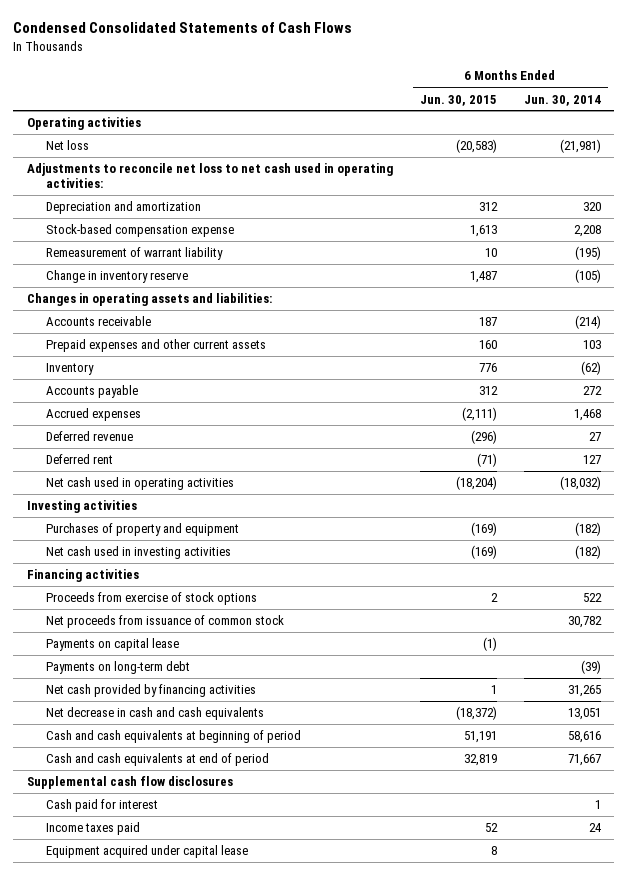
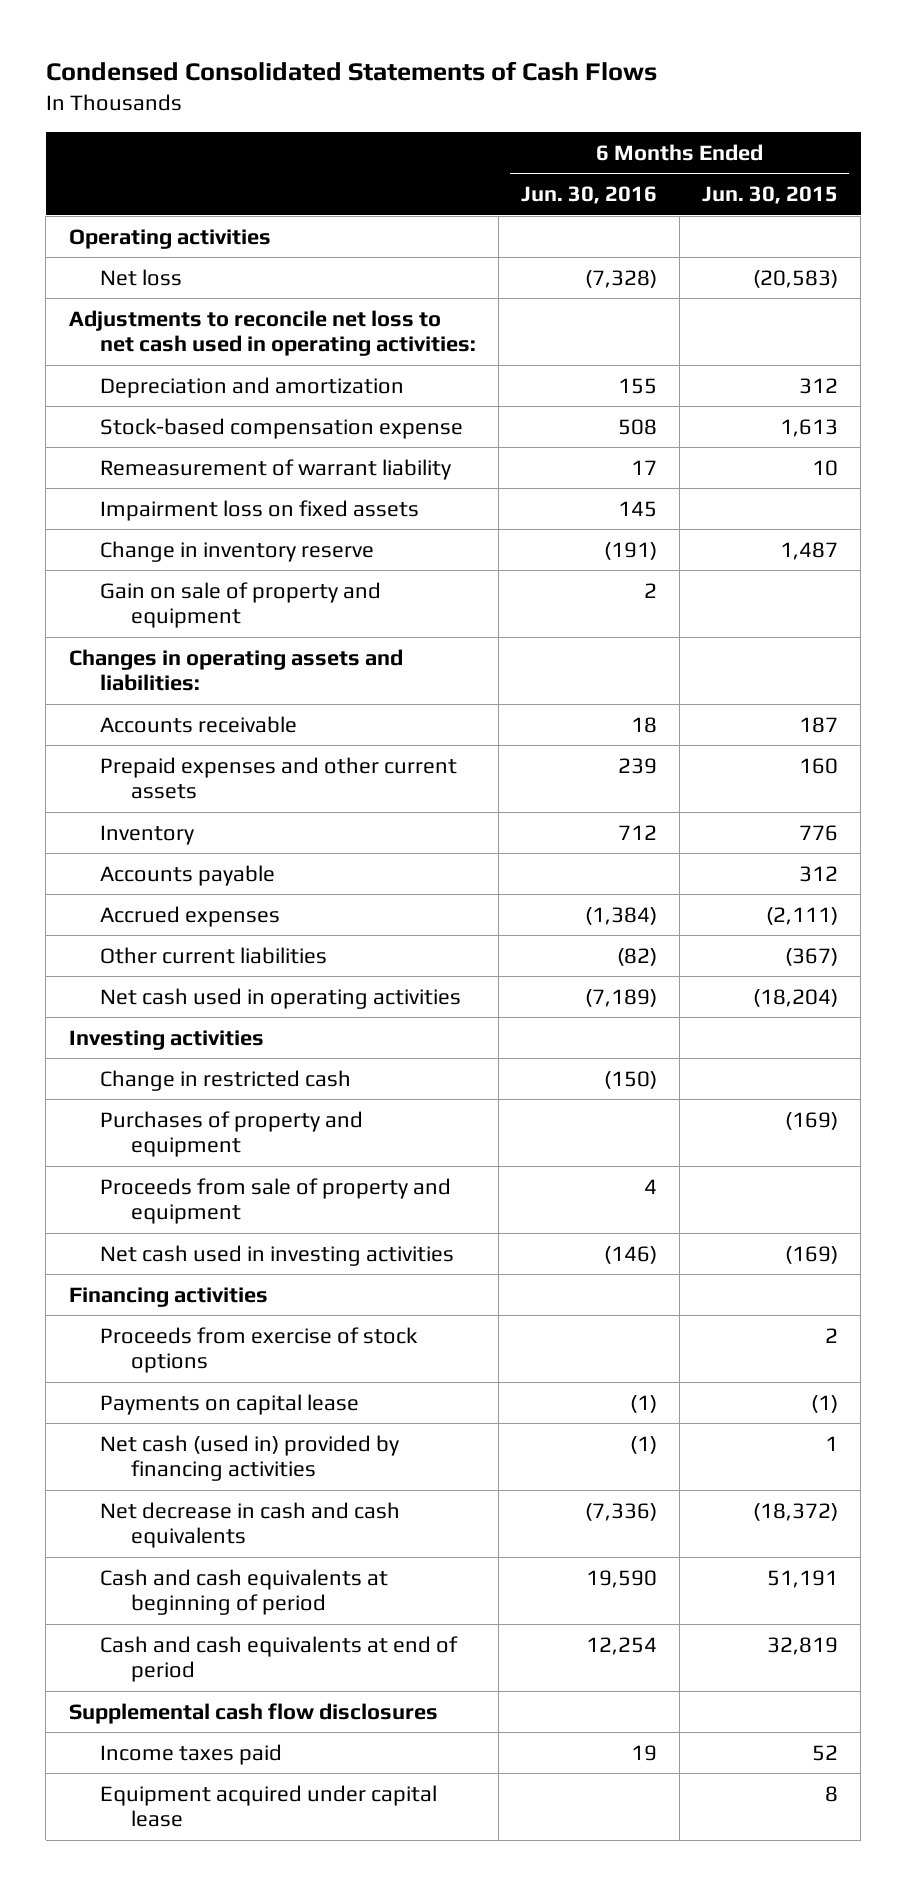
[523,94,601,106] Jun. 30, 2014 -> none
none -> [520,186,657,205] Jun. 30, 2016
none -> [99,499,419,521] Impairment loss on fixed assets
none -> [99,581,381,629] Gain on sale of property and equipment
[46,431,134,442] Deferred revenue -> none
[46,454,114,465] Deferred rent -> none
none -> [99,946,327,964] Other current liabilities
none -> [99,1069,351,1091] Change in restricted cash
none -> [99,1177,451,1225] Proceeds from sale of property and equipment
[46,615,285,629] Net proceeds from issuance of common stock -> none
[46,661,191,675] Payments on long-term debt -> none
[46,684,257,698] Net cash provided by financing activities -> [99,1434,399,1482] Net cash (used in) provided by financing activities
[46,799,159,813] Cash paid for interest -> none

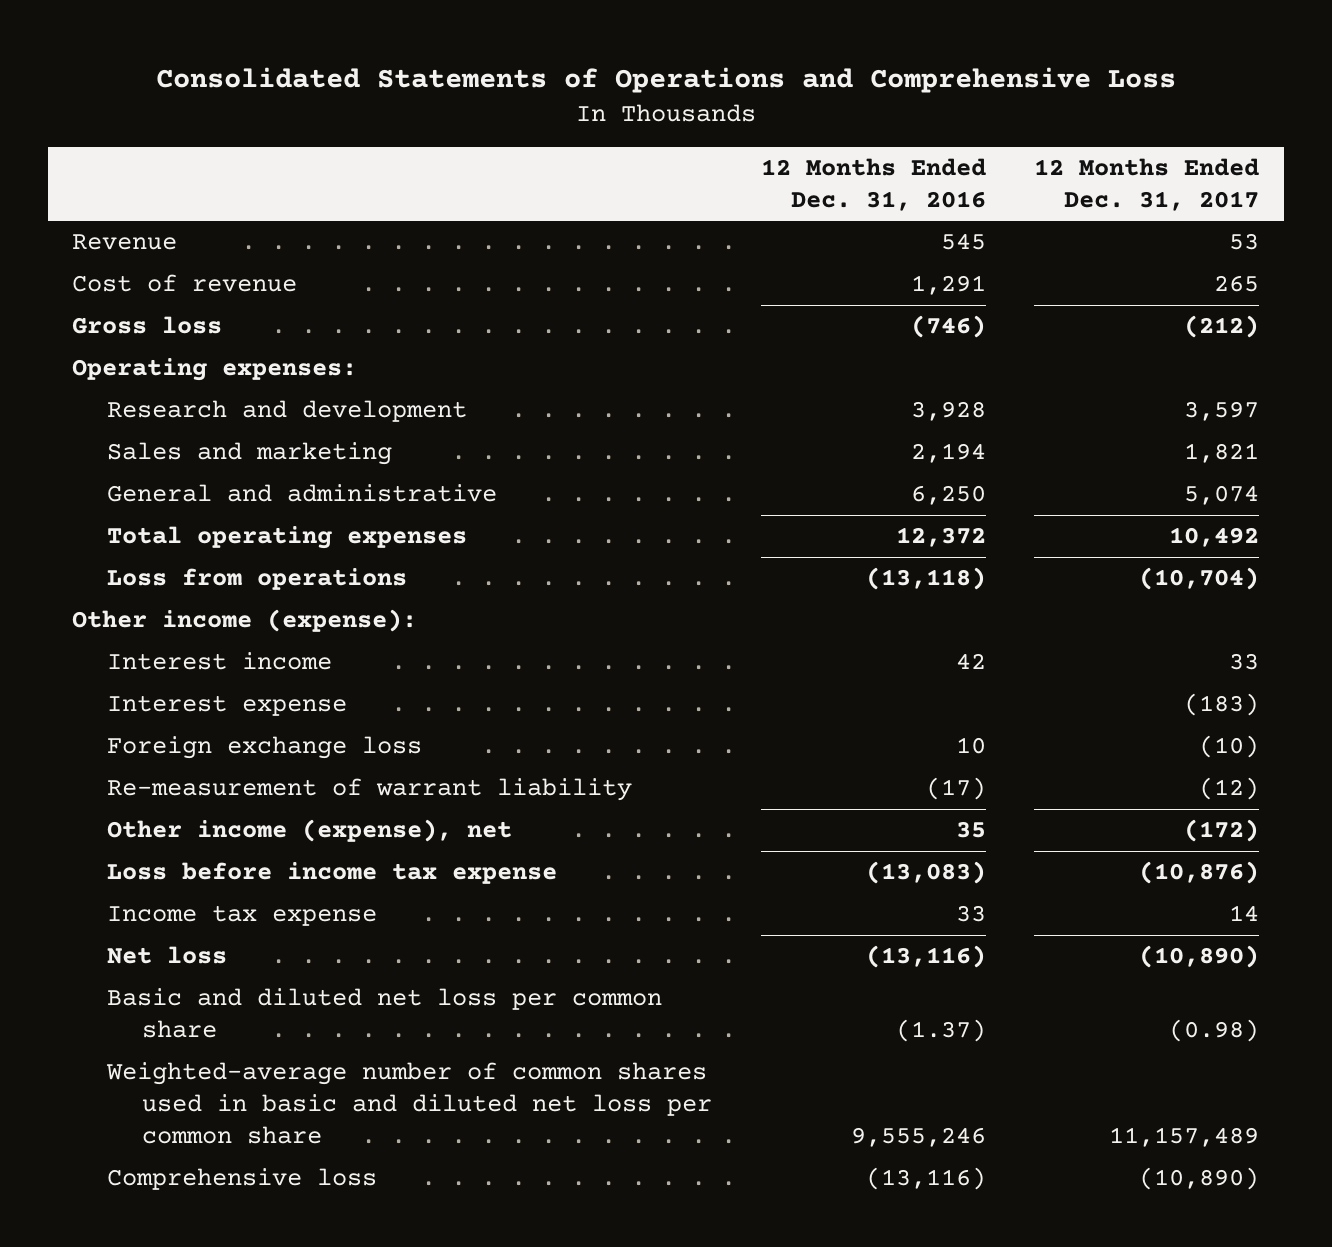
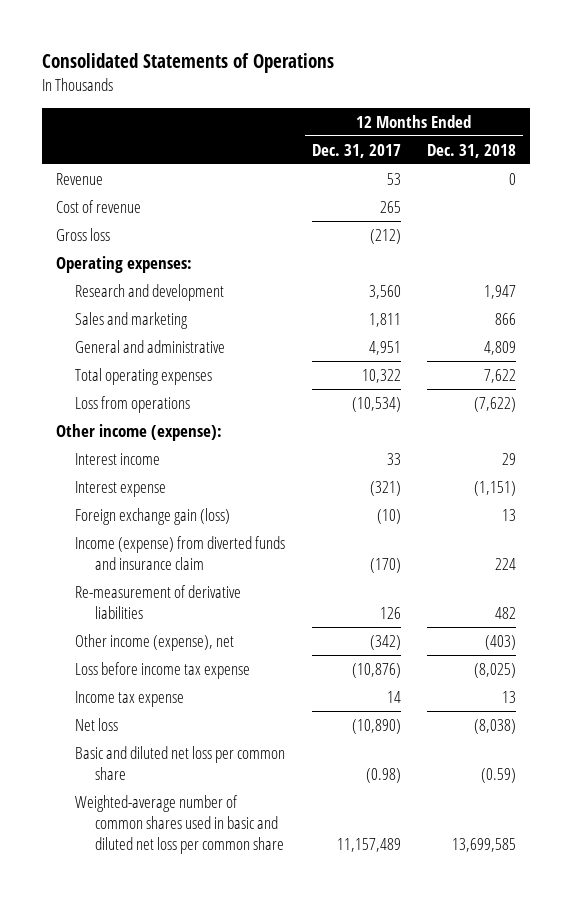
[155,67,1176,94] Consolidated Statements of Operations and Comprehensive Loss -> [42,53,335,74] Consolidated Statements of Operations
[760,157,986,211] 12 Months Ended Dec. 31, 2016 -> none
none -> [427,143,517,158] Dec. 31, 2018
[1184,401,1260,422] 3,597 -> [368,284,401,299] 3,560
[1184,443,1260,464] 1,821 -> [368,312,401,327] 1,811
[1184,485,1260,506] 5,074 -> [368,340,401,355] 4,951
[1169,527,1260,548] 10,492 -> [361,368,401,383] 10,322
[1139,567,1260,591] (10,704) -> [351,396,401,412] (10,534)
[1184,693,1260,717] (183) -> [369,480,401,496] (321)
[107,736,423,760] Foreign exchange loss -> [75,507,231,525] Foreign exchange gain (loss)
none -> [75,535,286,571] Income (expense) from diverted funds and insurance claim
[107,778,633,802] Re-measurement of warrant liability -> [75,584,242,620] Re-measurement of derivative liabilities
[1199,777,1260,801] (12) -> [379,607,401,620] 126
[1184,819,1260,843] (172) -> [369,634,401,650] (342)
[107,1168,378,1191] Comprehensive loss -> none

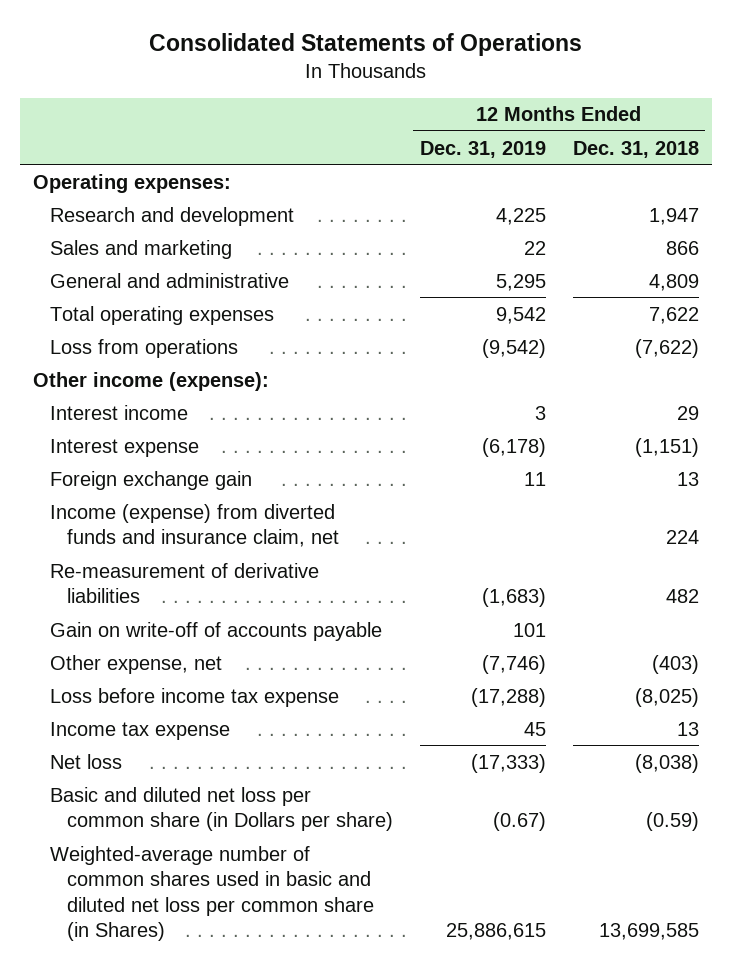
[311,143,401,158] Dec. 31, 2017 -> none
none -> [419,140,546,158] Dec. 31, 2019
[55,172,103,185] Revenue -> none
[55,199,141,213] Cost of revenue -> none
[55,227,110,241] Gross loss -> none
[75,507,231,525] Foreign exchange gain (loss) -> [50,470,253,490] Foreign exchange gain
[75,535,286,571] Income (expense) from diverted funds and insurance claim -> [50,503,340,548] Income (expense) from diverted funds and insurance claim, net
none -> [50,621,383,641] Gain on write-off of accounts payable
[75,633,235,651] Other income (expense), net -> [50,654,223,674] Other expense, net
[75,745,286,781] Basic and diluted net loss per common share -> [50,786,394,832] Basic and diluted net loss per common share (in Dollars per share)
[75,794,284,855] Weighted-average number of common shares used in basic and diluted net loss per common share -> [50,845,375,942] Weighted-average number of common shares used in basic and diluted net loss per common share (in Shares)

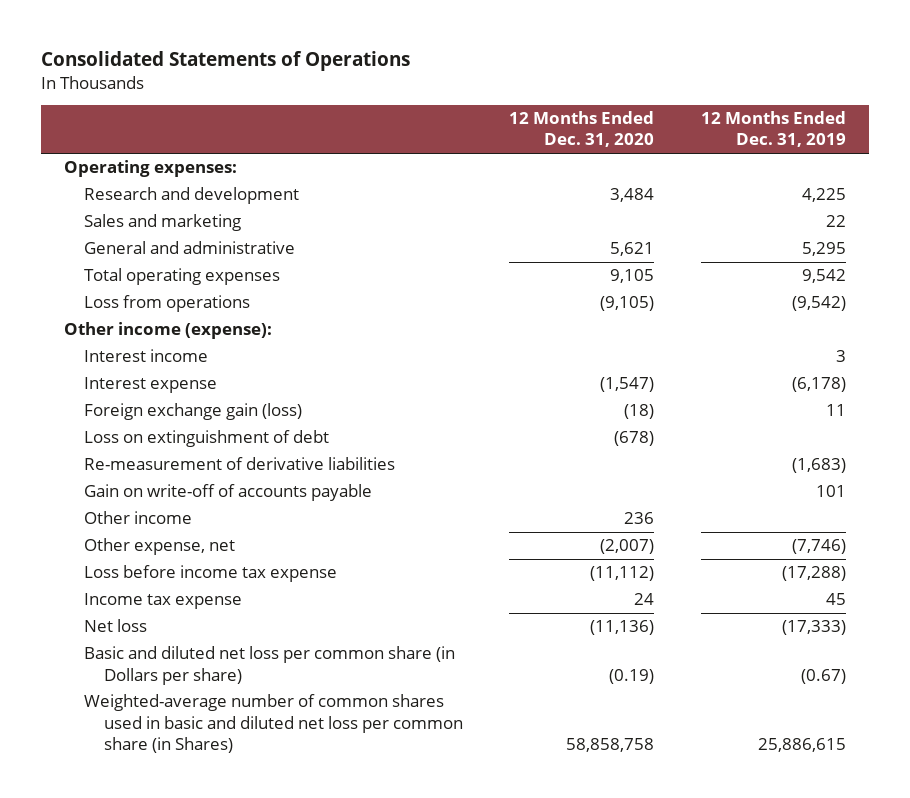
[572,140,699,158] Dec. 31, 2018 -> none
none -> [509,111,655,148] 12 Months Ended Dec. 31, 2020
[50,503,340,548] Income (expense) from diverted funds and insurance claim, net -> none
[50,470,253,490] Foreign exchange gain -> [83,403,302,421] Foreign exchange gain (loss)
none -> [83,430,329,448] Loss on extinguishment of debt
none -> [83,511,192,525] Other income

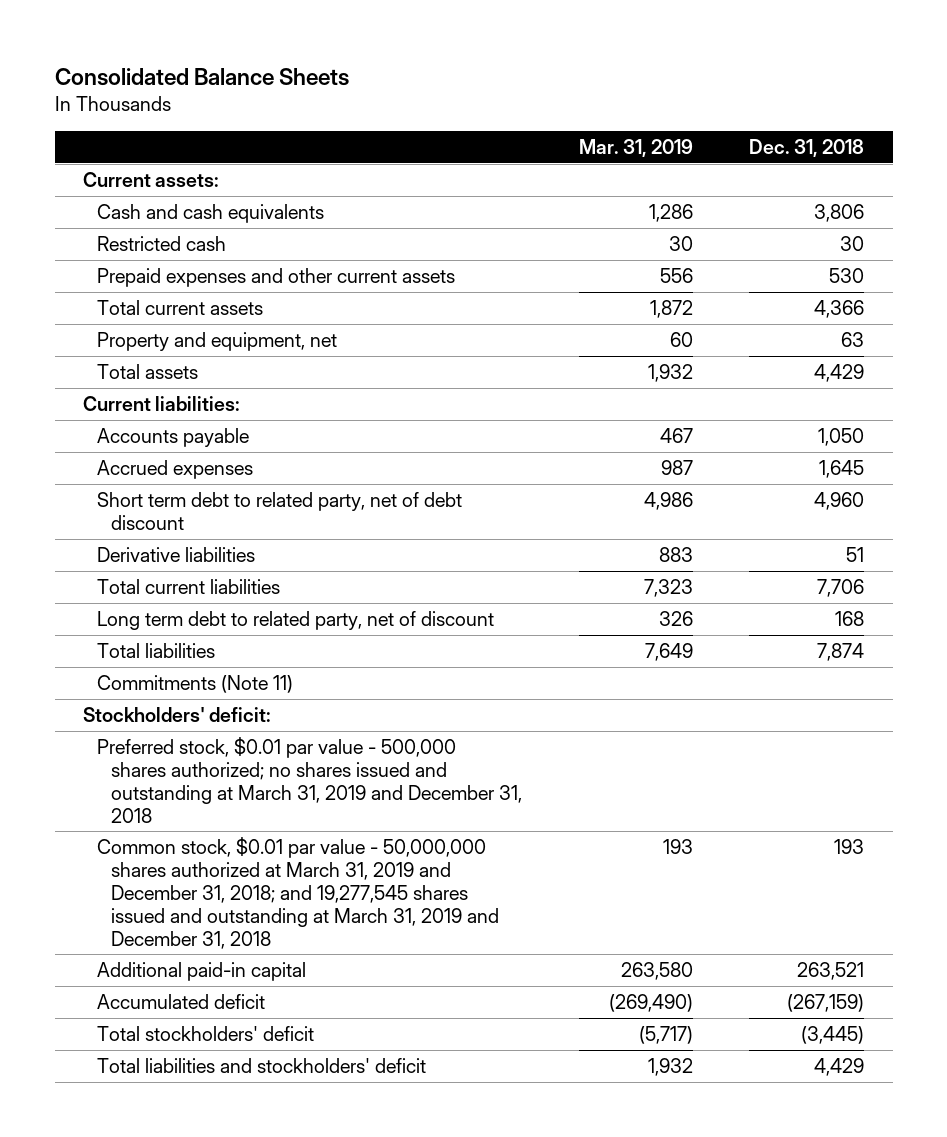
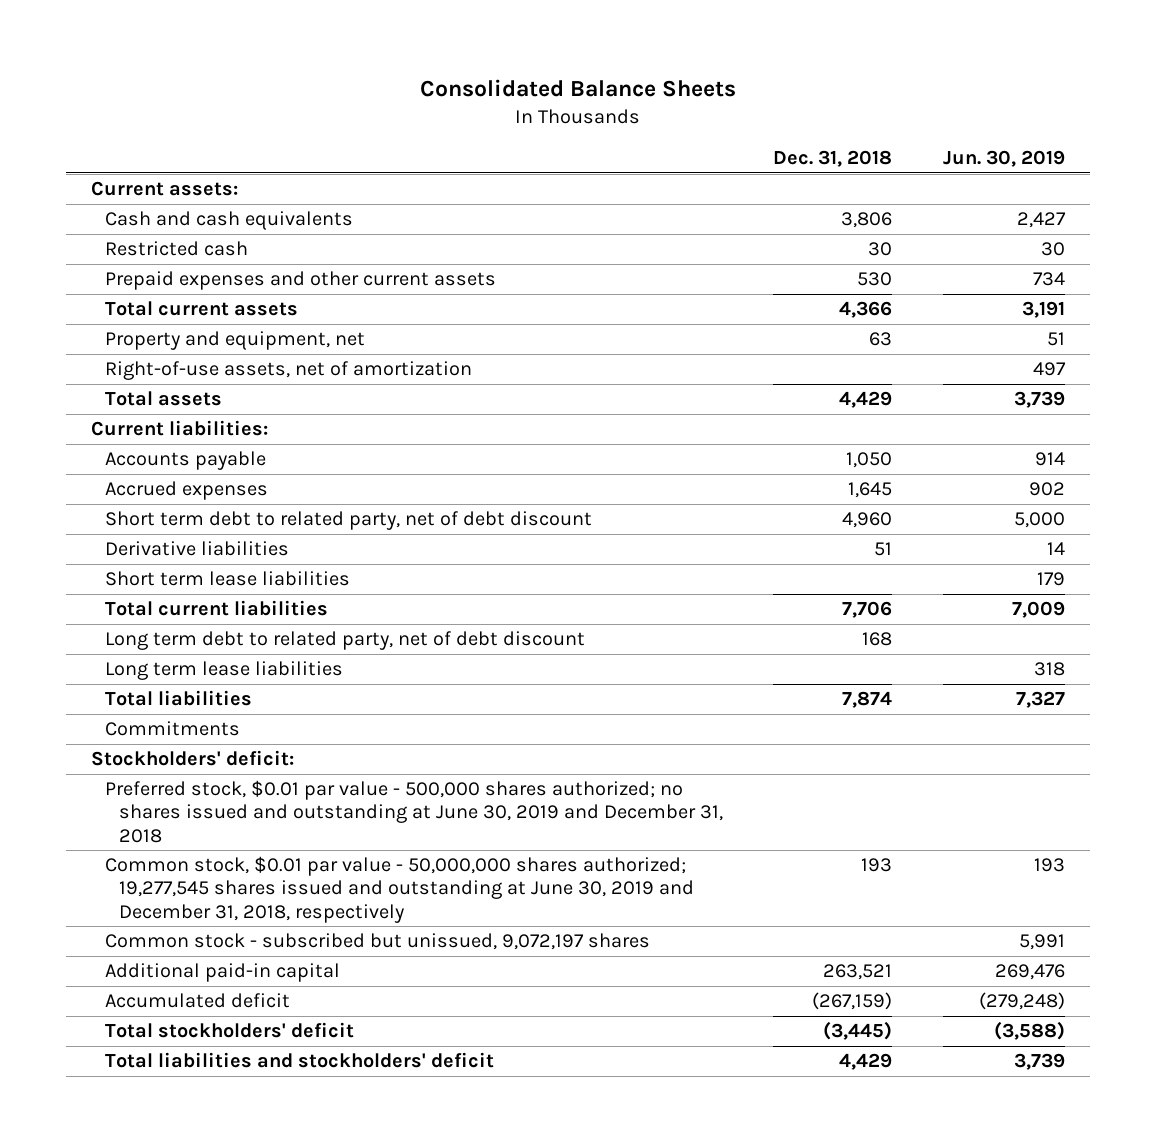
[578,138,693,157] Mar. 31, 2019 -> none
none -> [942,150,1065,168] Jun. 30, 2019
none -> [104,361,472,381] Right-of-use assets, net of amortization
none -> [104,571,350,587] Short term lease liabilities
[97,611,495,631] Long term debt to related party, net of discount -> [104,631,585,651] Long term debt to related party, net of debt discount
none -> [104,661,343,681] Long term lease liabilities
[97,675,294,694] Commitments (Note 11) -> [104,721,240,737] Commitments
[97,737,523,823] Preferred stock, $0.01 par value - 500,000 shares authorized; no shares issued and outstanding at March 31, 2019 and December 31, 2018 -> [104,780,723,843] Preferred stock, $0.01 par value - 500,000 shares authorized; no shares issued and outstanding at June 30, 2019 and December 31, 2018
[97,837,500,949] Common stock, $0.01 par value - 50,000,000 shares authorized at March 31, 2019 and December 31, 2018; and 19,277,545 shares issued and outstanding at March 31, 2019 and December 31, 2018 -> [104,856,694,923] Common stock, $0.01 par value - 50,000,000 shares authorized; 19,277,545 shares issued and outstanding at June 30, 2019 and December 31, 2018, respectively
none -> [104,933,650,951] Common stock - subscribed but unissued, 9,072,197 shares

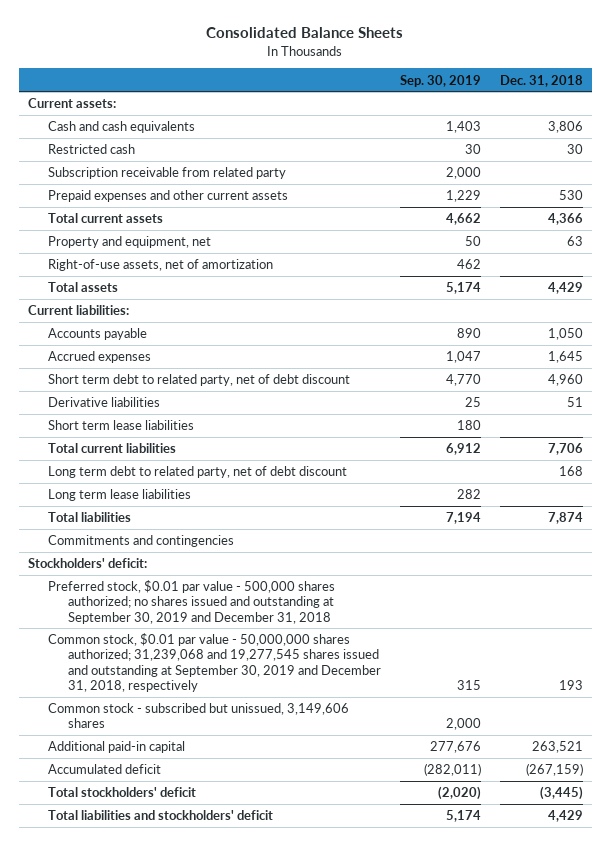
[942,150,1065,168] Jun. 30, 2019 -> none
none -> [399,74,481,87] Sep. 30, 2019
none -> [47,167,286,180] Subscription receivable from related party
[104,721,240,737] Commitments -> [47,535,234,548] Commitments and contingencies
[104,780,723,843] Preferred stock, $0.01 par value - 500,000 shares authorized; no shares issued and outstanding at June 30, 2019 and December 31, 2018 -> [47,580,335,624] Preferred stock, $0.01 par value - 500,000 shares authorized; no shares issued and outstanding at September 30, 2019 and December 31, 2018
[104,856,694,923] Common stock, $0.01 par value - 50,000,000 shares authorized; 19,277,545 shares issued and outstanding at June 30, 2019 and December 31, 2018, respectively -> [47,633,381,692] Common stock, $0.01 par value - 50,000,000 shares authorized; 31,239,068 and 19,277,545 shares issued and outstanding at September 30, 2019 and December 31, 2018, respectively
[104,933,650,951] Common stock - subscribed but unissued, 9,072,197 shares -> [47,703,349,729] Common stock - subscribed but unissued, 3,149,606 shares

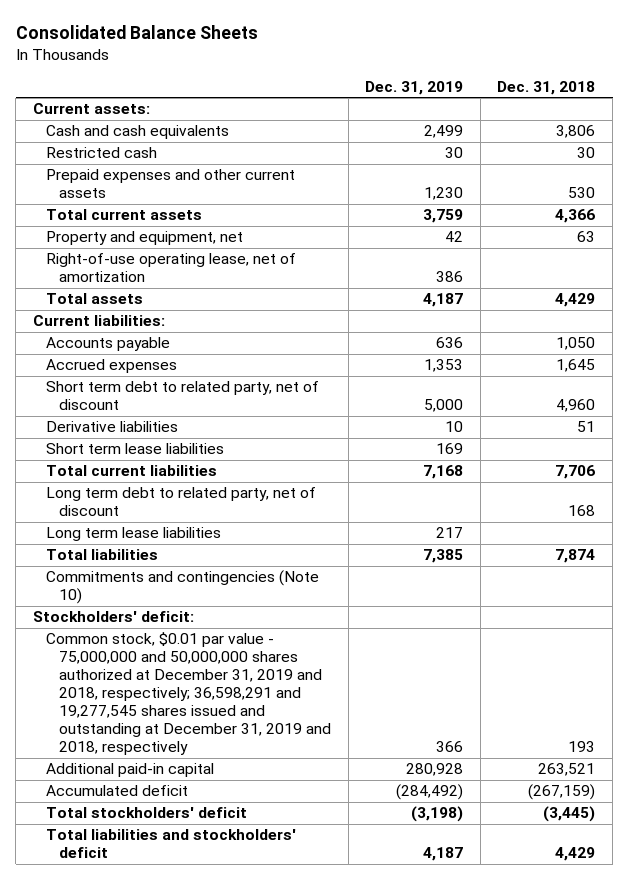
[399,74,481,87] Sep. 30, 2019 -> none
none -> [365,80,464,95] Dec. 31, 2019
[47,167,286,180] Subscription receivable from related party -> none
[47,259,273,272] Right-of-use assets, net of amortization -> [45,253,296,283] Right-of-use operating lease, net of amortization
[47,374,350,387] Short term debt to related party, net of debt discount -> [45,381,319,411] Short term debt to related party, net of discount
[47,466,347,479] Long term debt to related party, net of debt discount -> [45,487,316,517] Long term debt to related party, net of discount
[47,535,234,548] Commitments and contingencies -> [45,570,319,605] Commitments and contingencies (Note 10)
[47,580,335,624] Preferred stock, $0.01 par value - 500,000 shares authorized; no shares issued and outstanding at September 30, 2019 and December 31, 2018 -> none
[47,703,349,729] Common stock - subscribed but unissued, 3,149,606 shares -> none
[47,633,381,692] Common stock, $0.01 par value - 50,000,000 shares authorized; 31,239,068 and 19,277,545 shares issued and outstanding at September 30, 2019 and December 31, 2018, respectively -> [45,632,331,756] Common stock, $0.01 par value - 75,000,000 and 50,000,000 shares authorized at December 31, 2019 and 2018, respectively; 36,598,291 and 19,277,545 shares issued and outstanding at December 31, 2019 and 2018, respectively

